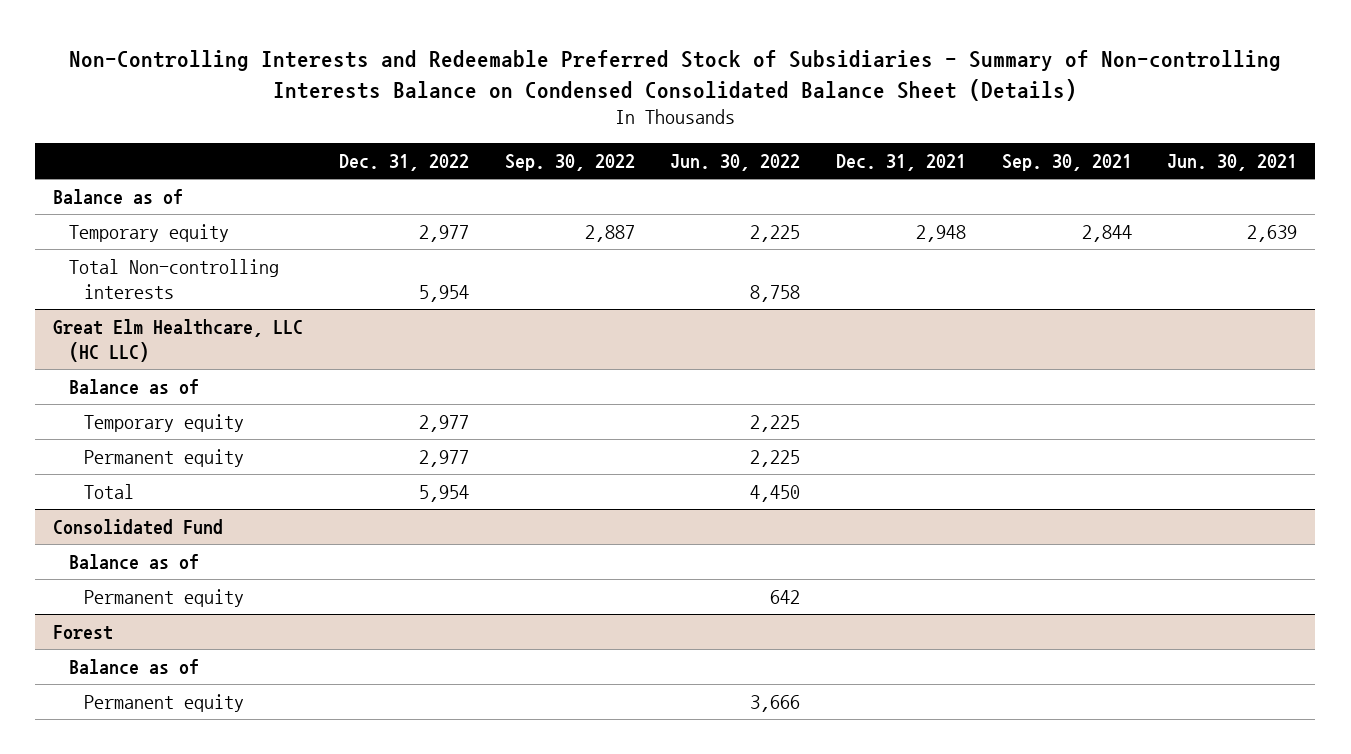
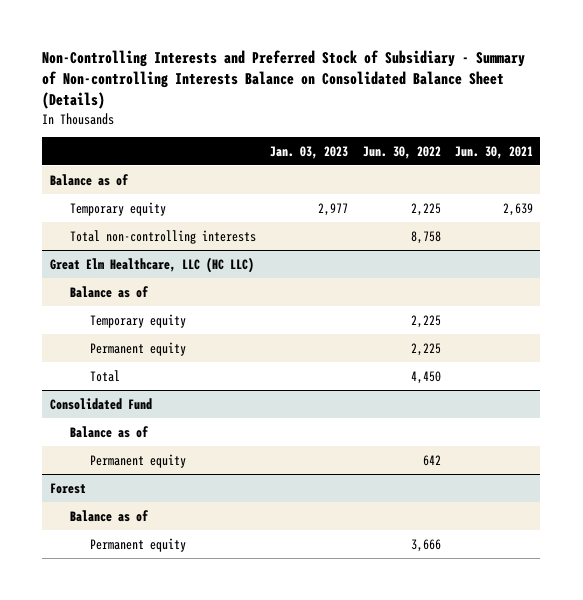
[69,50,1282,101] Non-Controlling Interests and Redeemable Preferred Stock of Subsidiaries - Summary of Non-controlling Interests Balance on Condensed Consolidated Balance Sheet (Details) -> [42,50,526,110] Non-Controlling Interests and Preferred Stock of Subsidiary - Summary of Non-controlling Interests Balance on Consolidated Balance Sheet (Details)
[338,153,469,171] Dec. 31, 2022 -> none
[504,153,635,171] Sep. 30, 2022 -> none
[836,153,967,171] Dec. 31, 2021 -> none
[1001,153,1132,171] Sep. 30, 2021 -> none
none -> [270,145,349,159] Jan. 03, 2023
[68,258,279,299] Total Non-controlling interests -> [69,229,256,244] Total non-controlling interests

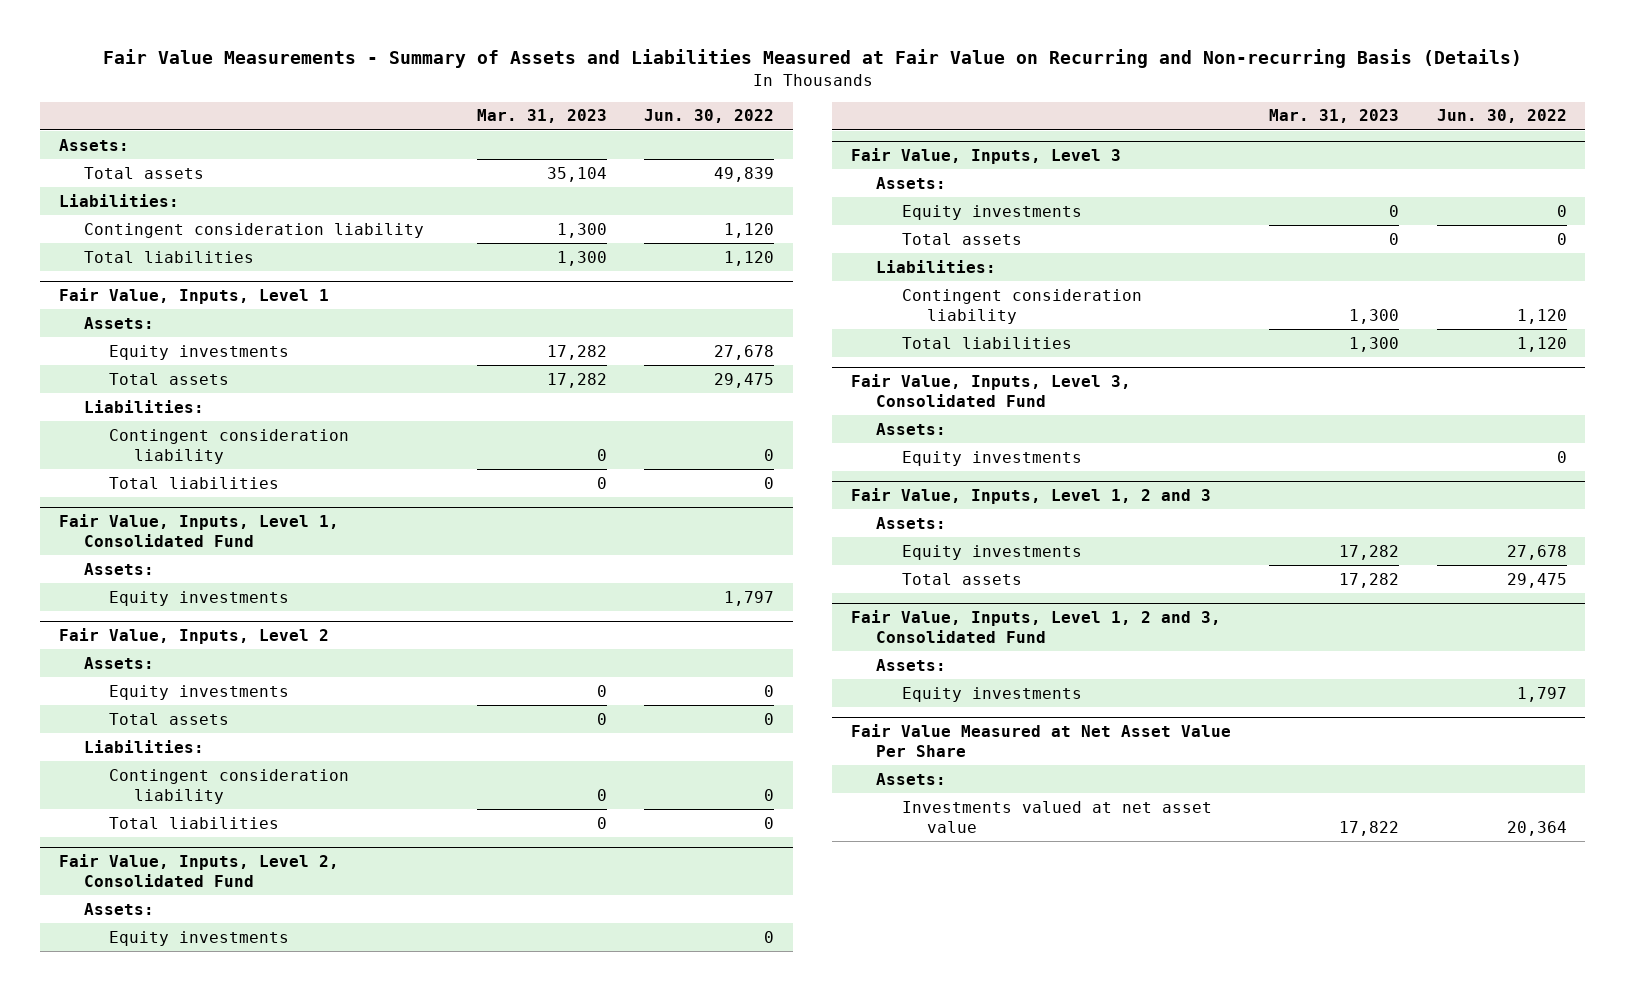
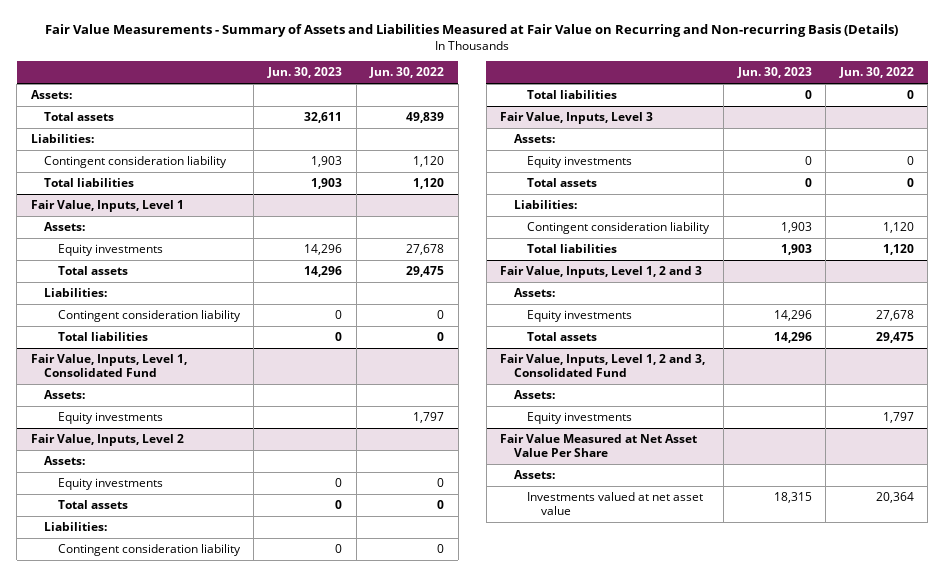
[476,109,607,124] Mar. 31, 2023 -> none
none -> [266,66,342,78] Jun. 30, 2023
[58,853,339,888] Fair Value, Inputs, Level 2, Consolidated Fund -> none
[84,902,155,915] Assets: -> none
[109,930,290,946] Equity investments -> none
[851,373,1132,408] Fair Value, Inputs, Level 3, Consolidated Fund -> none
[876,422,947,435] Assets: -> none
[901,450,1082,466] Equity investments -> none

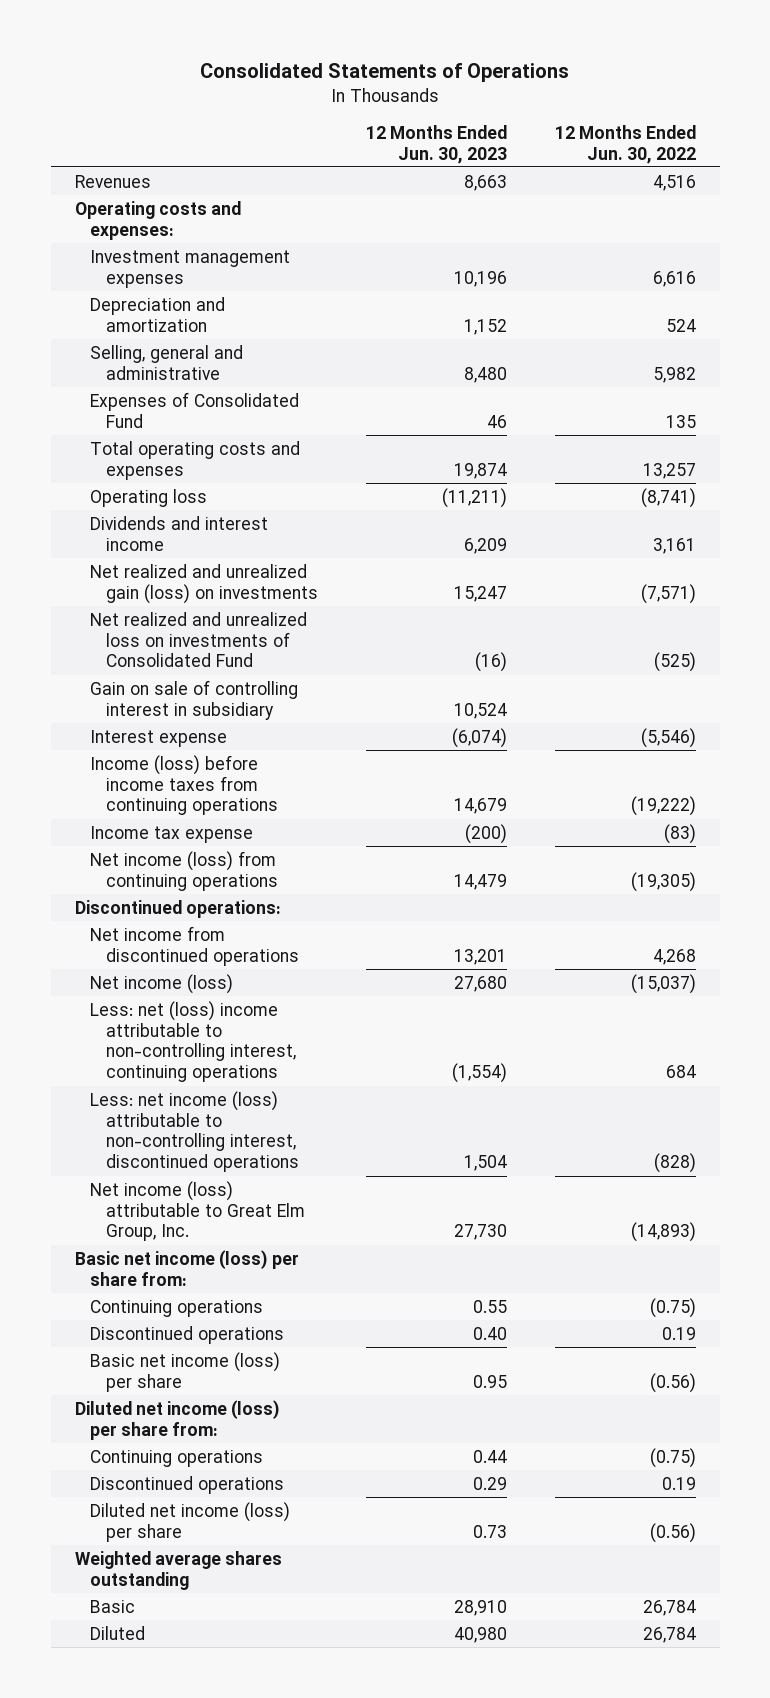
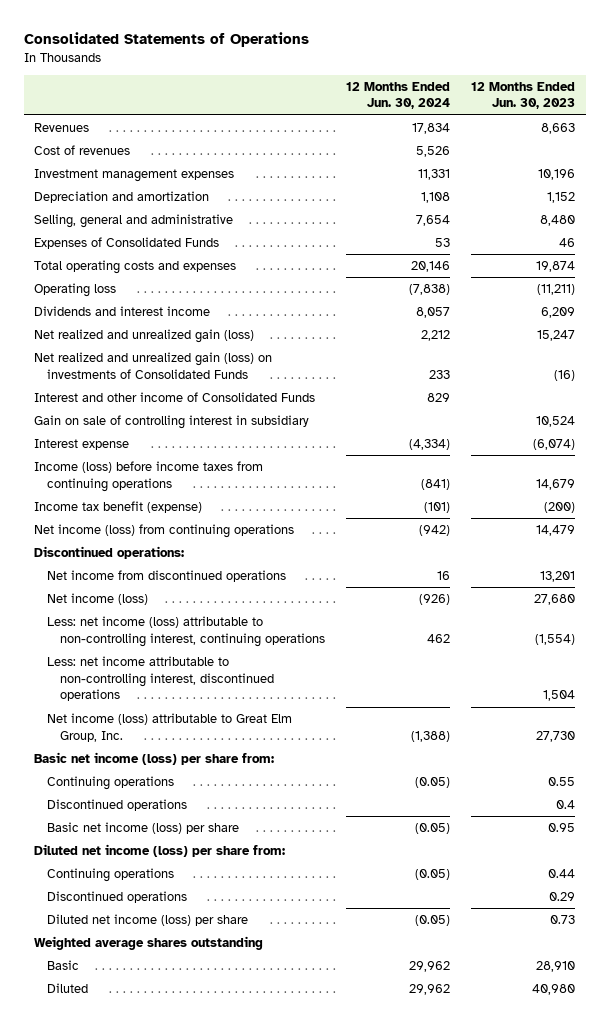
[554,124,696,164] 12 Months Ended Jun. 30, 2022 -> none
none -> [346,81,451,110] 12 Months Ended Jun. 30, 2024
[74,200,241,240] Operating costs and expenses: -> none
none -> [34,145,131,156] Cost of revenues
[90,391,300,428] Expenses of Consolidated Fund -> [34,237,220,250] Expenses of Consolidated Funds
[90,563,319,604] Net realized and unrealized gain (loss) on investments -> [34,329,255,344] Net realized and unrealized gain (loss)
[90,611,308,668] Net realized and unrealized loss on investments of Consolidated Fund -> [34,352,273,379] Net realized and unrealized gain (loss) on investments of Consolidated Funds
none -> [34,392,316,403] Interest and other income of Consolidated Funds
[90,825,254,843] Income tax expense -> [34,501,203,514] Income tax benefit (expense)
[90,1000,297,1083] Less: net (loss) income attributable to non-controlling interest, continuing operations -> [47,616,326,647] Less: net income (loss) attributable to non-controlling interest, continuing operations
[90,1090,300,1173] Less: net income (loss) attributable to non-controlling interest, discontinued operations -> [47,656,275,702] Less: net income attributable to non-controlling interest, discontinued operations
[473,1326,508,1340] 0.40 -> [556,800,576,810] 0.4

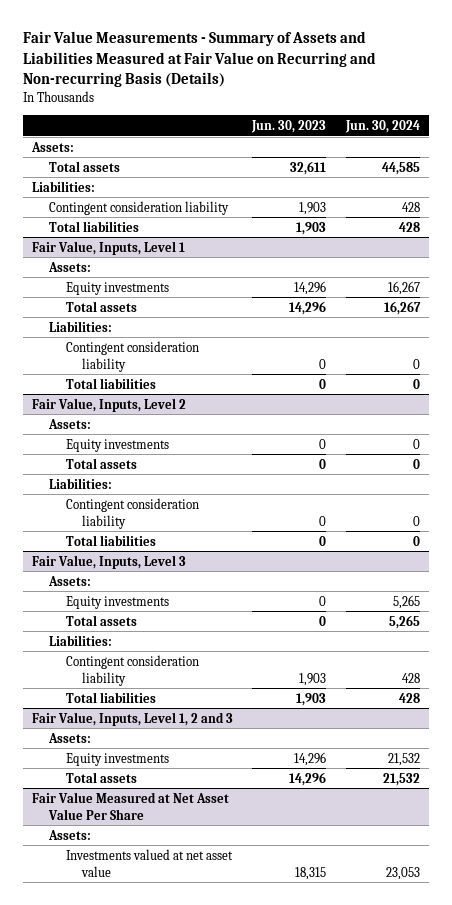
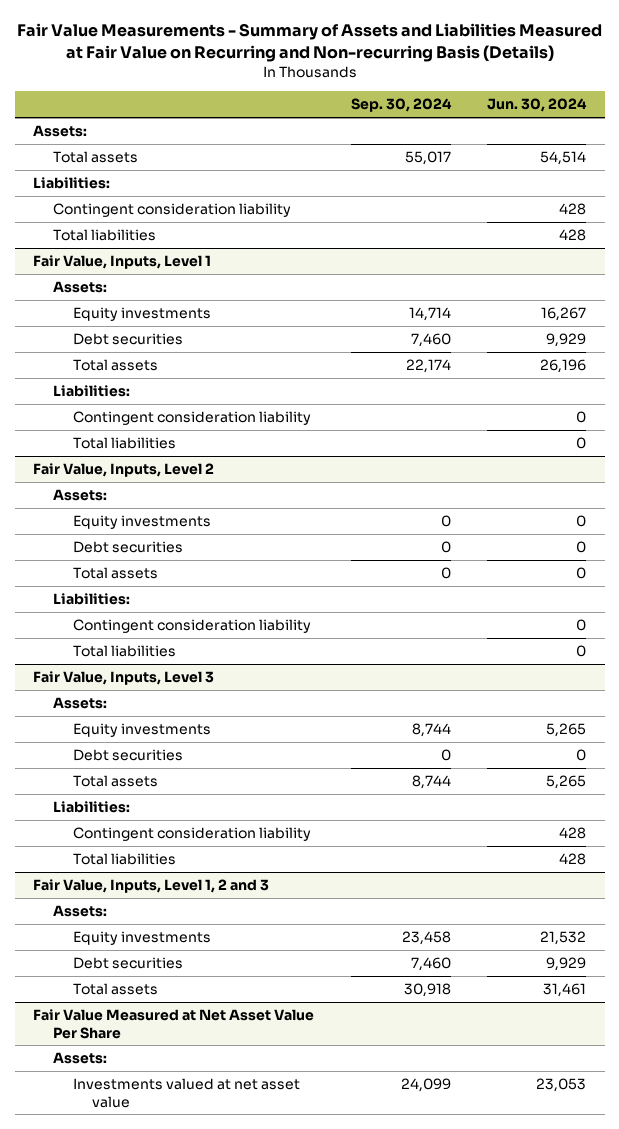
[251,119,327,133] Jun. 30, 2023 -> none
none -> [350,98,452,113] Sep. 30, 2024
[381,161,420,175] 44,585 -> [540,151,587,166] 54,514
none -> [72,333,183,346] Debt securities
[383,300,421,315] 16,267 -> [540,359,587,374] 26,196
none -> [72,541,183,554] Debt securities
none -> [72,749,183,762] Debt securities
none -> [72,957,183,970] Debt securities
[382,772,420,786] 21,532 -> [543,983,587,998] 31,461

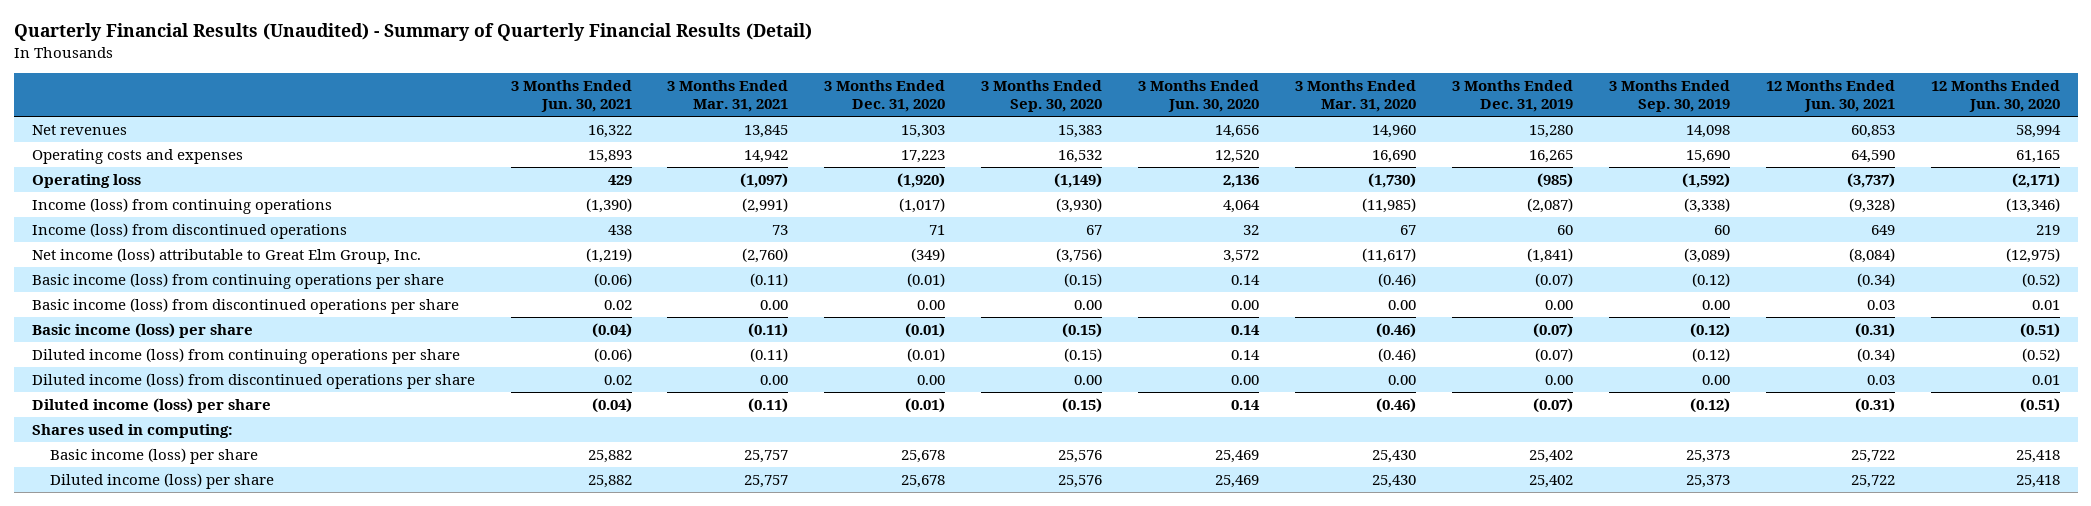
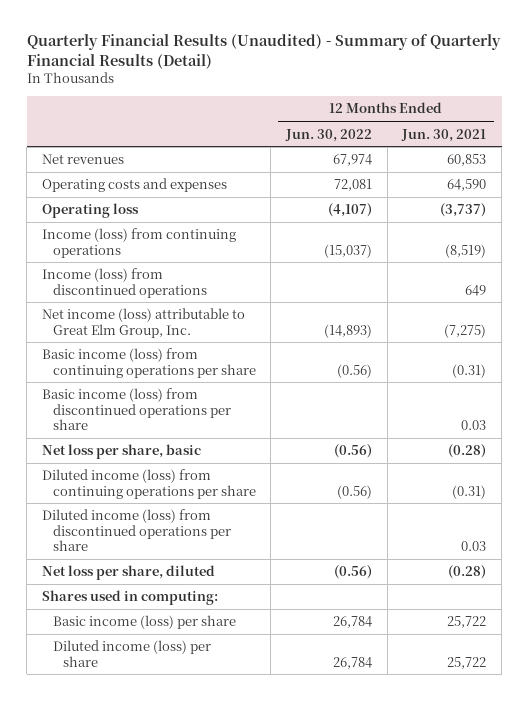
[510,79,632,113] 3 Months Ended Jun. 30, 2021 -> none
[667,79,789,113] 3 Months Ended Mar. 31, 2021 -> none
[824,79,946,113] 3 Months Ended Dec. 31, 2020 -> none
[981,79,1103,113] 3 Months Ended Sep. 30, 2020 -> none
[1138,79,1260,113] 3 Months Ended Jun. 30, 2020 -> none
[1295,79,1417,113] 3 Months Ended Mar. 31, 2020 -> none
[1451,79,1573,113] 3 Months Ended Dec. 31, 2019 -> none
[1608,79,1730,113] 3 Months Ended Sep. 30, 2019 -> none
[1930,79,2060,113] 12 Months Ended Jun. 30, 2020 -> none
none -> [284,128,372,142] Jun. 30, 2022
[1848,197,1895,213] (9,328) -> [445,243,487,258] (8,519)
[1848,247,1895,263] (8,084) -> [444,323,487,338] (7,275)
[1856,272,1895,287] (0.34) -> [452,363,487,378] (0.31)
[31,322,253,338] Basic income (loss) per share -> [41,444,201,460] Net loss per share, basic
[1854,322,1895,338] (0.31) -> [448,444,487,459] (0.28)
[1856,347,1895,362] (0.34) -> [452,484,487,499] (0.31)
[31,397,271,413] Diluted income (loss) per share -> [41,565,215,581] Net loss per share, diluted
[1854,397,1895,413] (0.31) -> [448,565,487,580] (0.28)

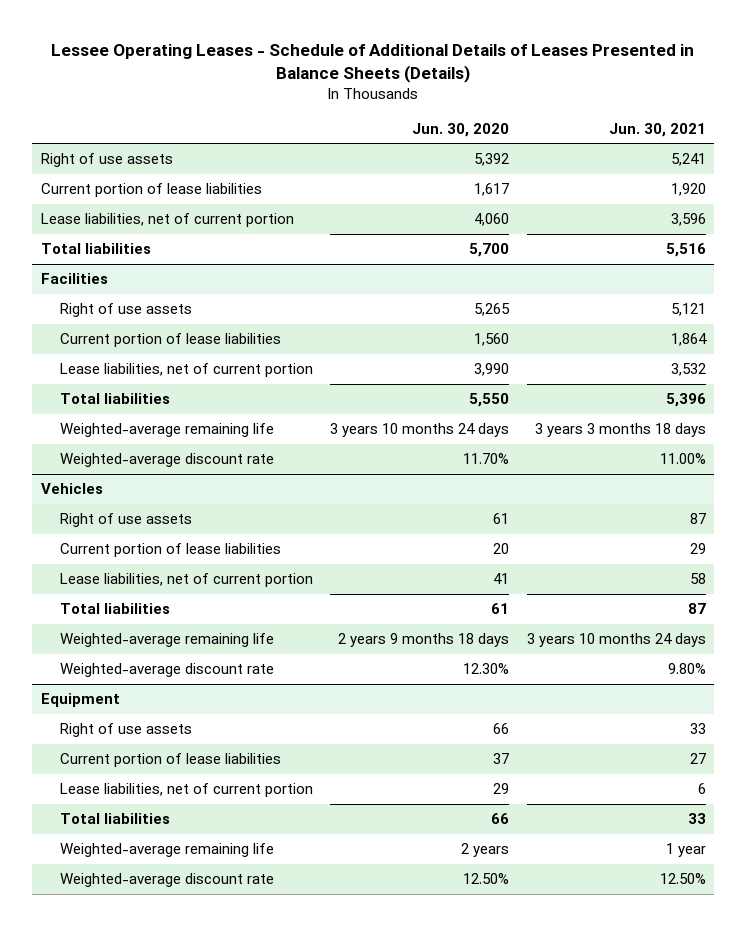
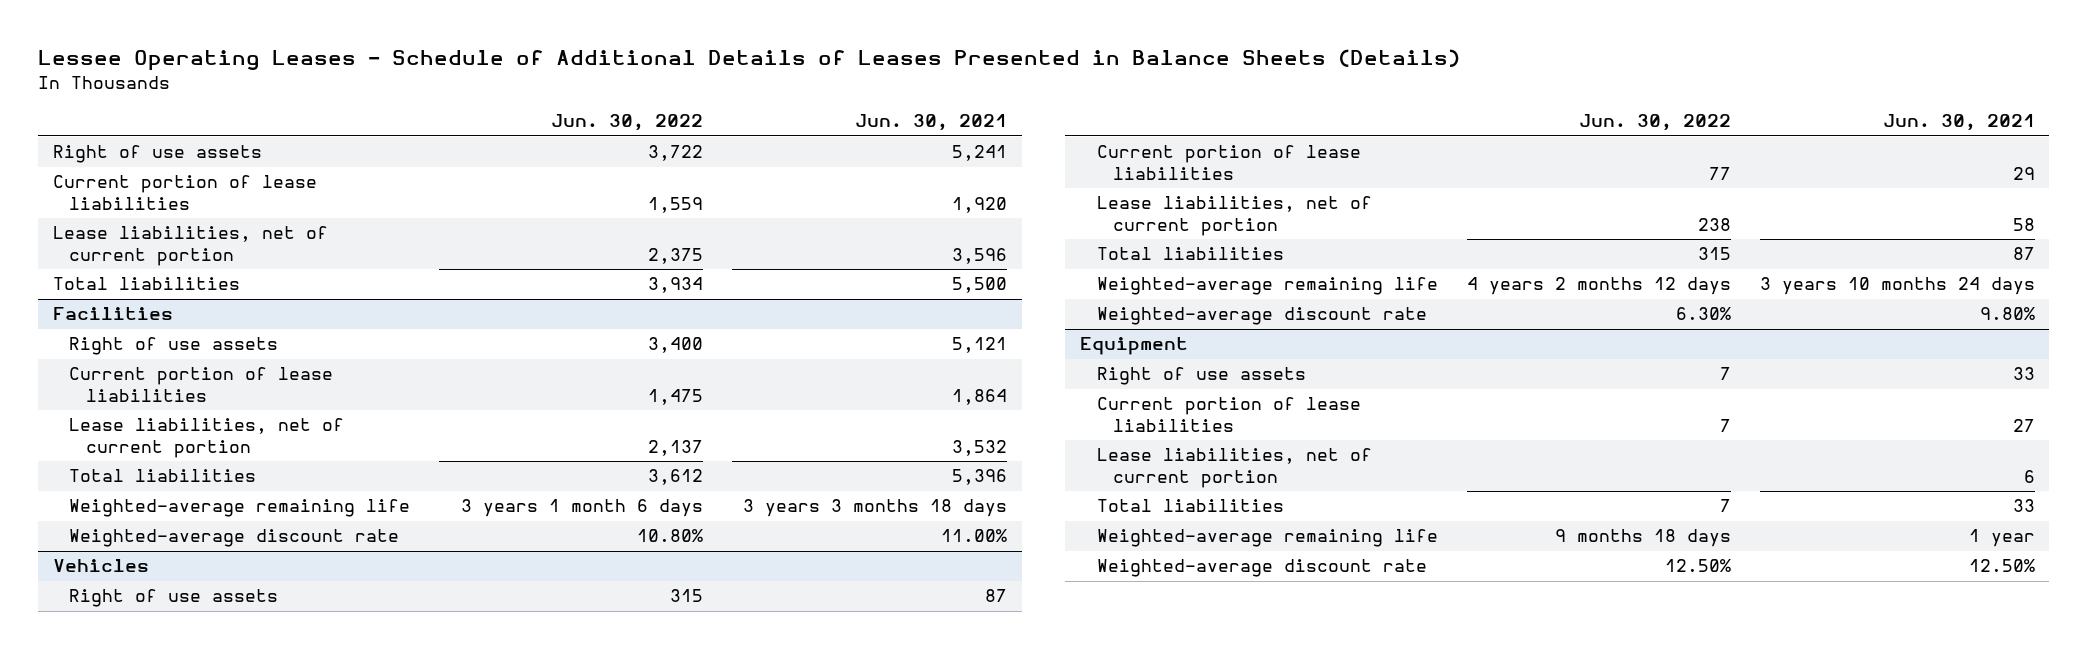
[412,122,510,137] Jun. 30, 2020 -> none
none -> [551,114,704,132] Jun. 30, 2022
[665,243,706,258] 5,516 -> [952,277,1008,294] 5,500

